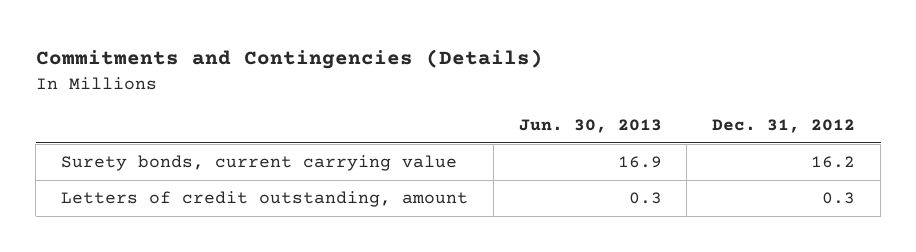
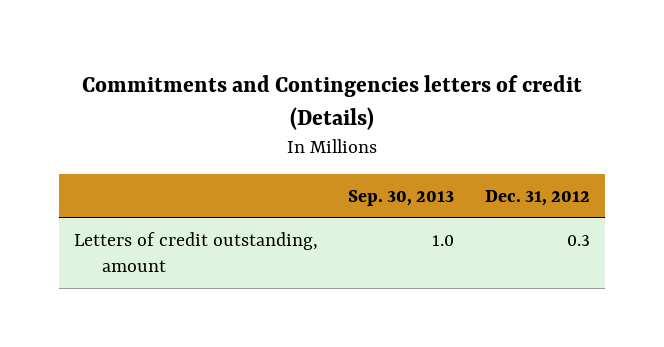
[35,49,543,70] Commitments and Contingencies (Details) -> [81,74,582,130] Commitments and Contingencies letters of credit (Details)
[518,118,662,133] Jun. 30, 2013 -> none
none -> [348,189,455,206] Sep. 30, 2013
[61,155,458,172] Surety bonds, current carrying value -> none

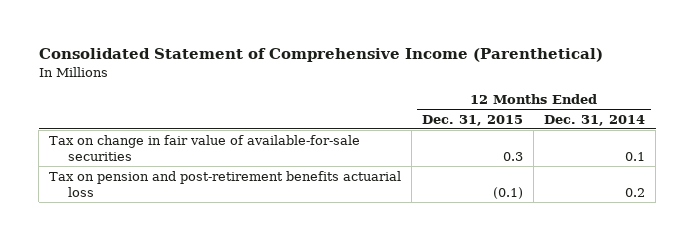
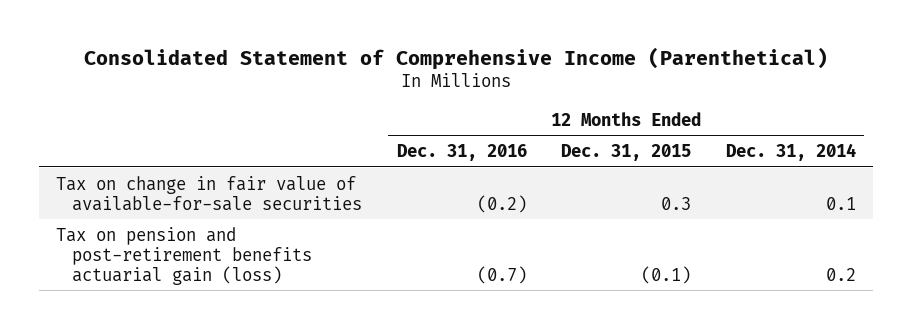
none -> [396,143,527,161] Dec. 31, 2016
[49,170,402,197] Tax on pension and post-retirement benefits actuarial loss -> [55,226,312,285] Tax on pension and post-retirement benefits actuarial gain (loss)

